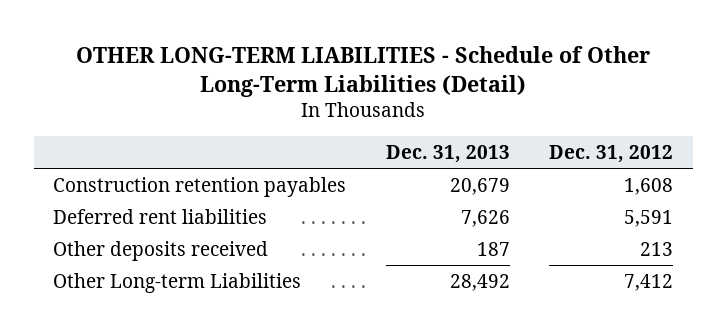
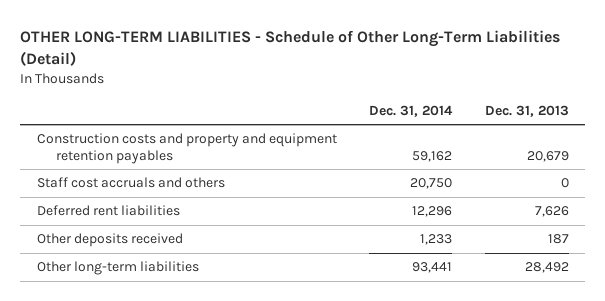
[549,145,674,164] Dec. 31, 2012 -> none
none -> [369,104,454,117] Dec. 31, 2014
[53,176,347,197] Construction retention payables -> [36,133,337,164] Construction costs and property and equipment retention payables
none -> [36,177,225,189] Staff cost accruals and others
[53,272,302,293] Other Long-term Liabilities -> [36,261,199,276] Other long-term liabilities

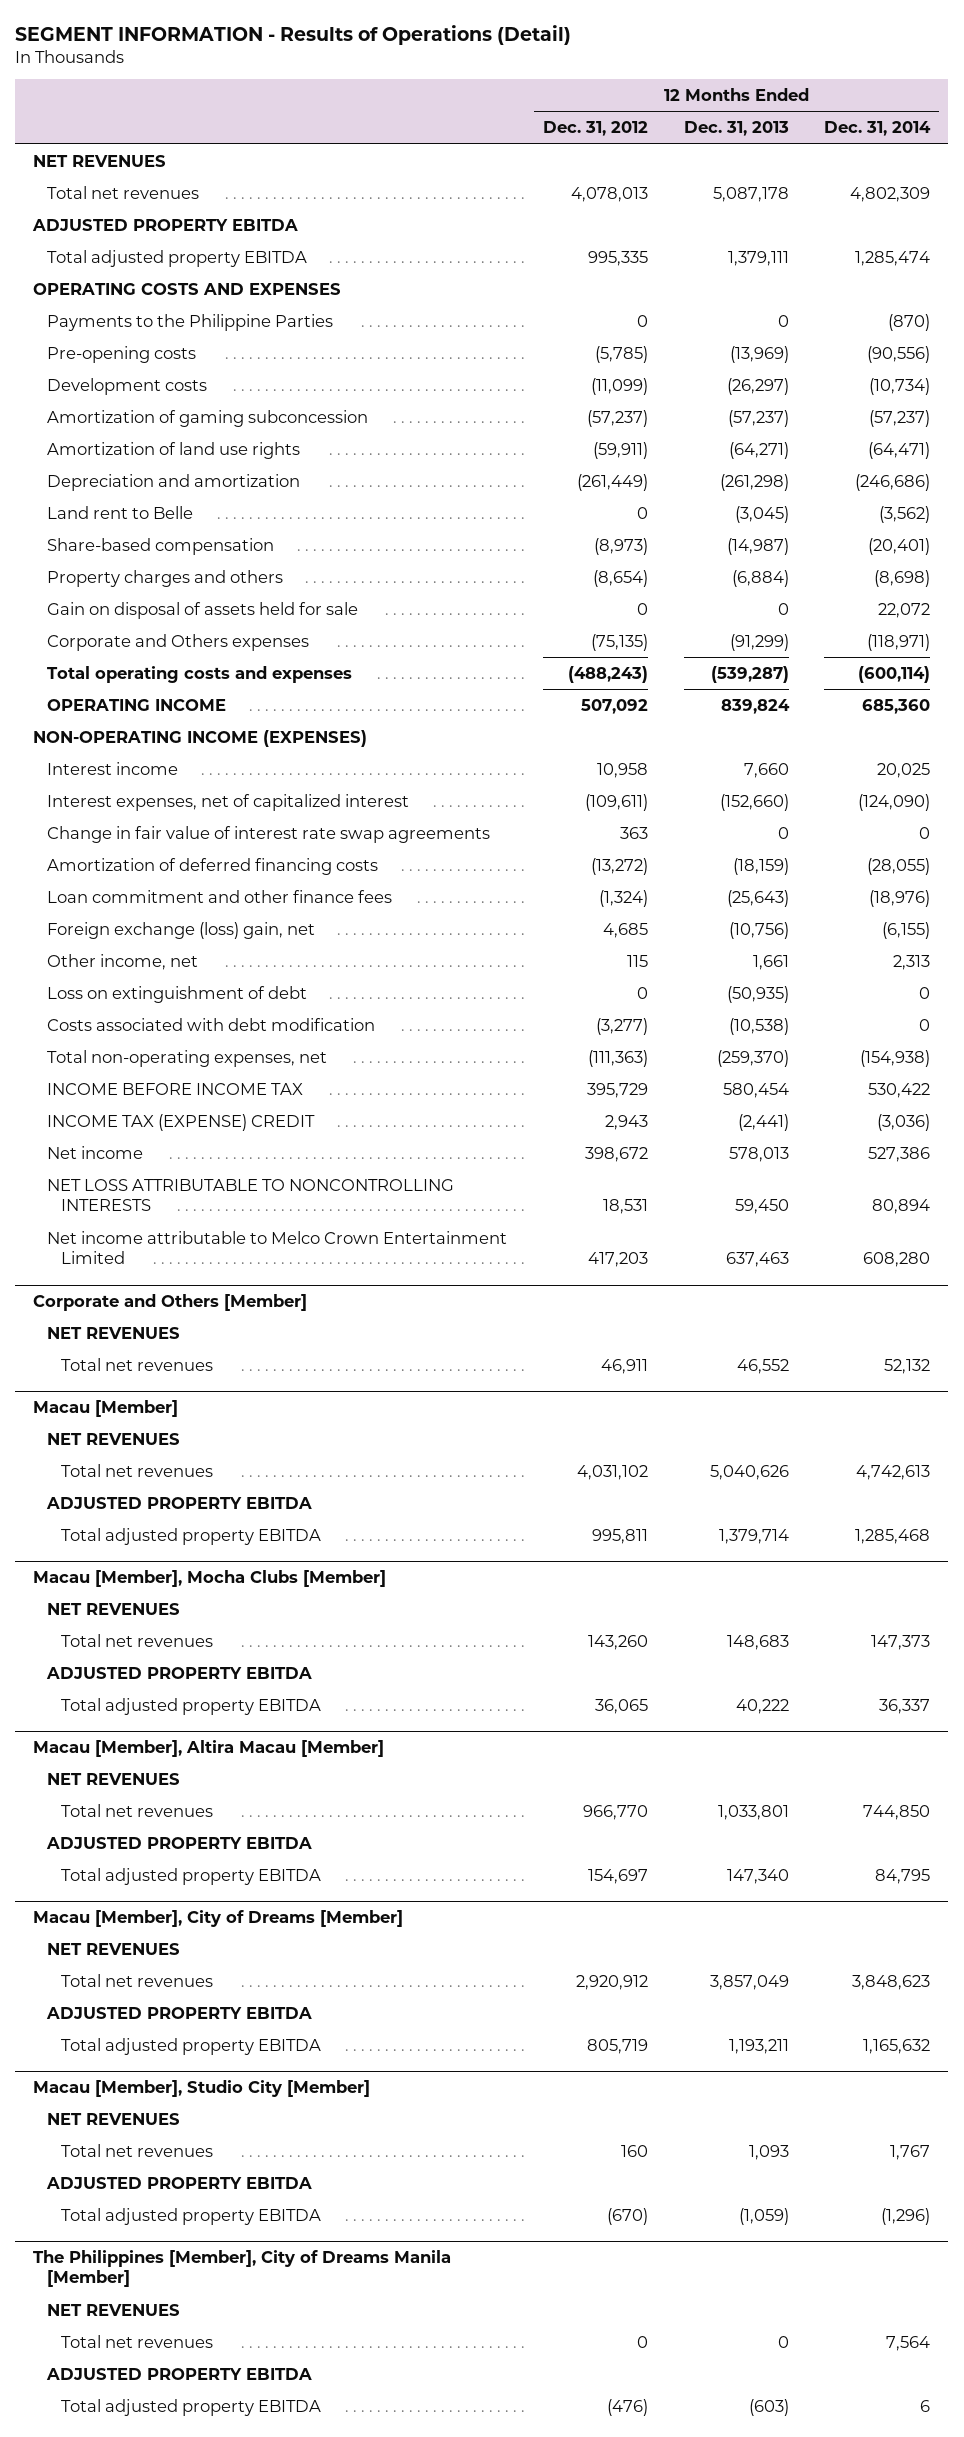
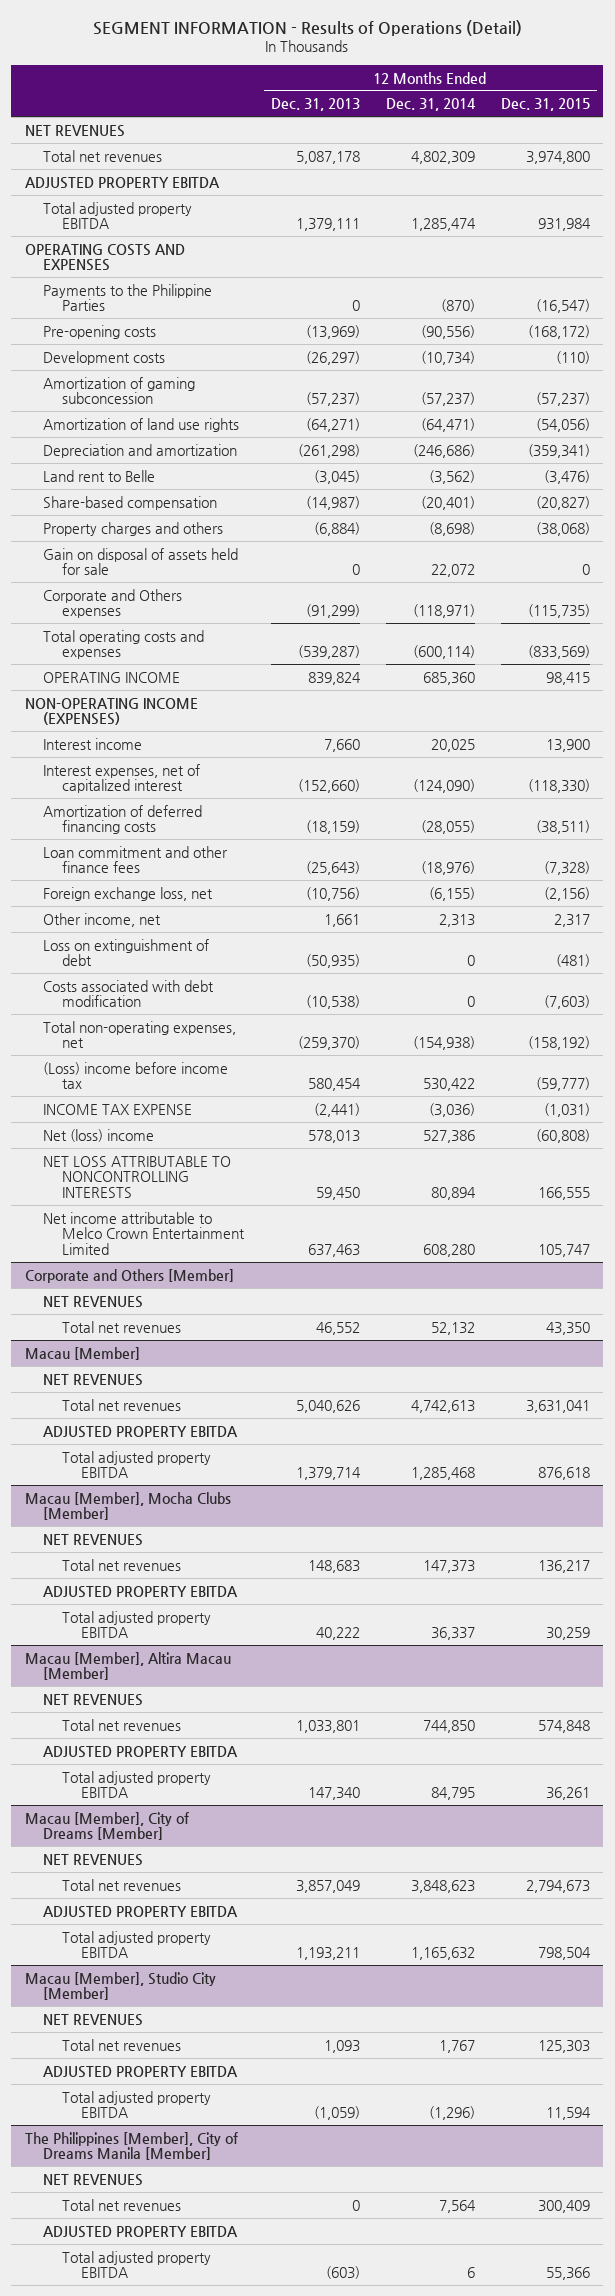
[542,121,648,137] Dec. 31, 2012 -> none
none -> [501,98,591,112] Dec. 31, 2015
[46,825,490,843] Change in fair value of interest rate swap agreements -> none
[46,921,315,939] Foreign exchange (loss) gain, net -> [43,886,214,901] Foreign exchange loss, net
[46,1082,303,1095] INCOME BEFORE INCOME TAX -> [43,1061,229,1090] (Loss) income before income tax
[46,1113,315,1131] INCOME TAX (EXPENSE) CREDIT -> [43,1103,193,1115] INCOME TAX EXPENSE
[46,1145,143,1159] Net income -> [43,1128,155,1142] Net (loss) income

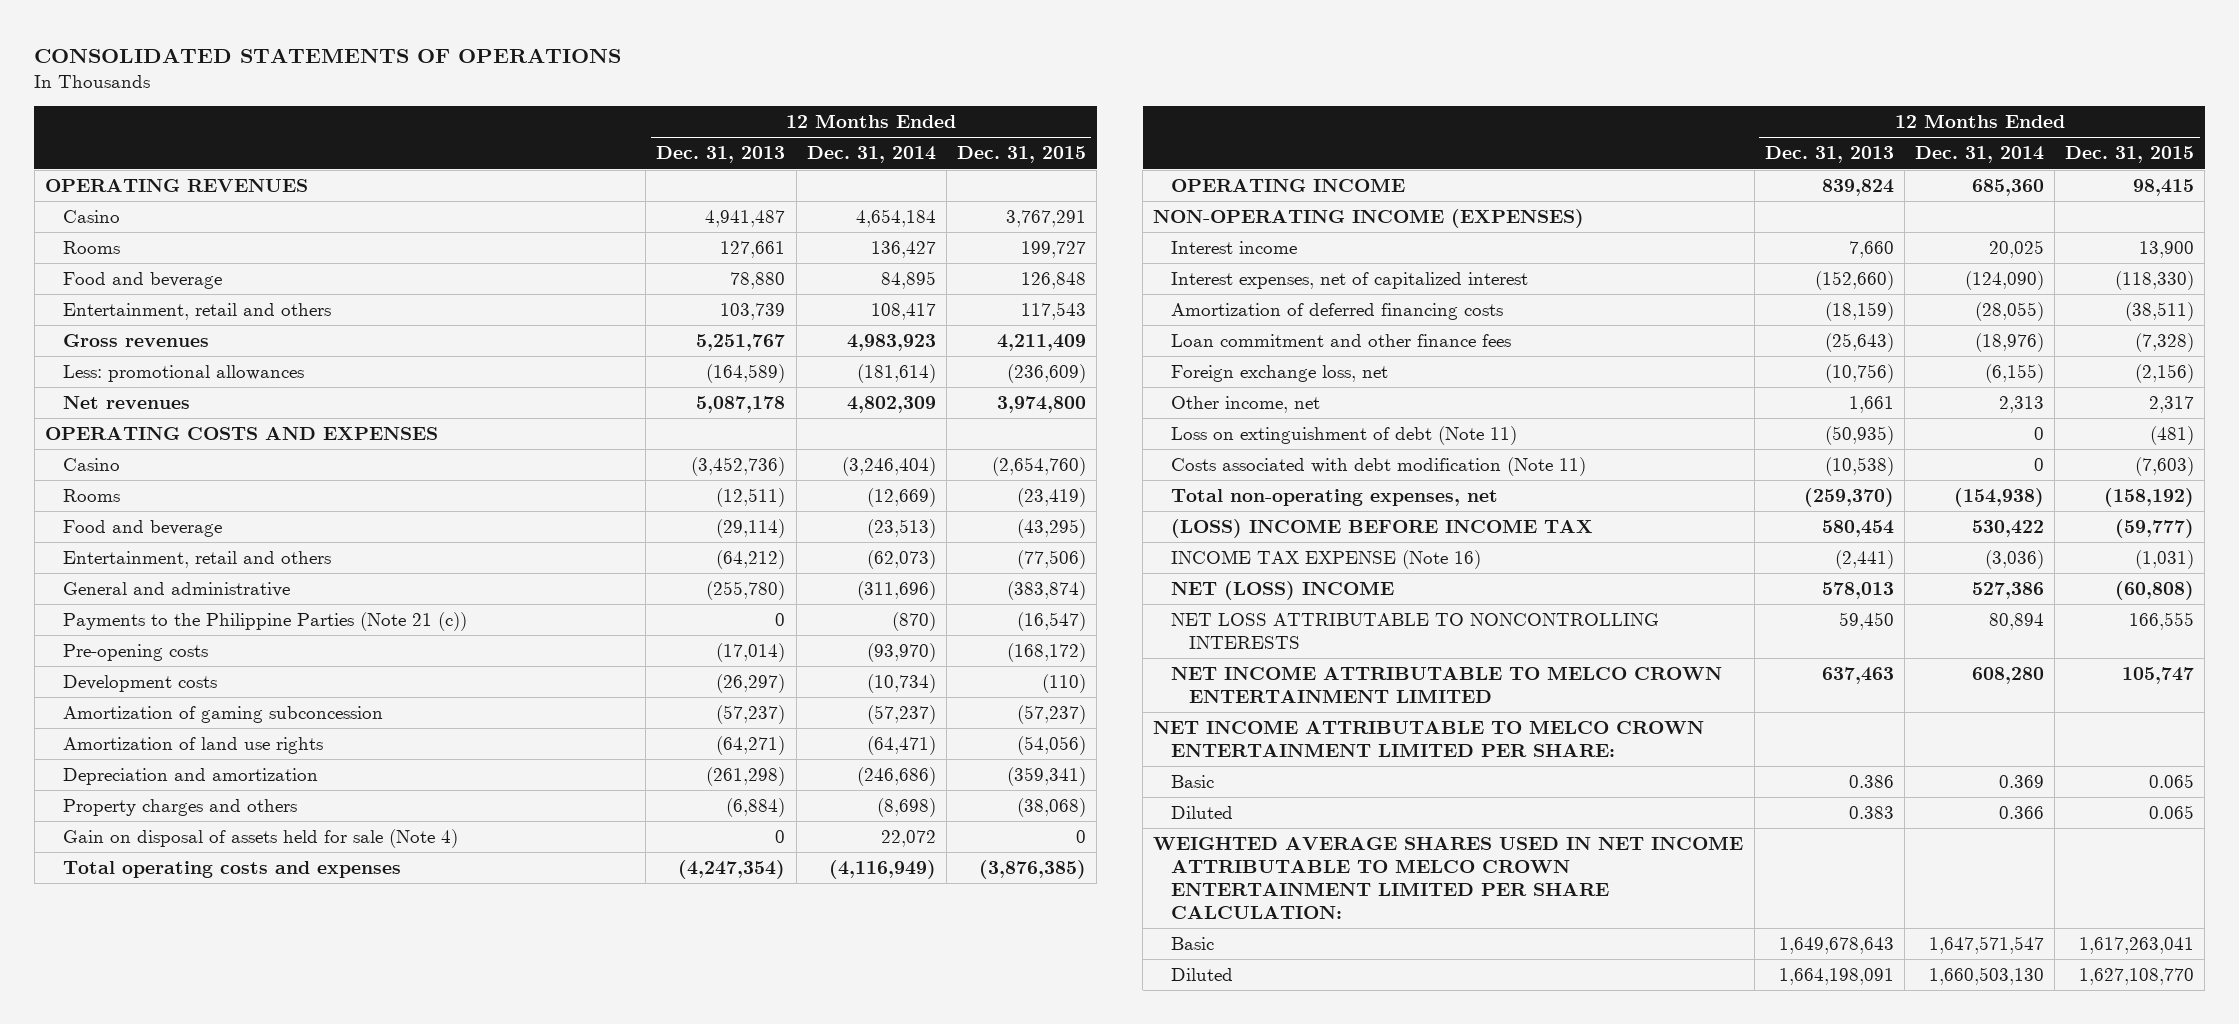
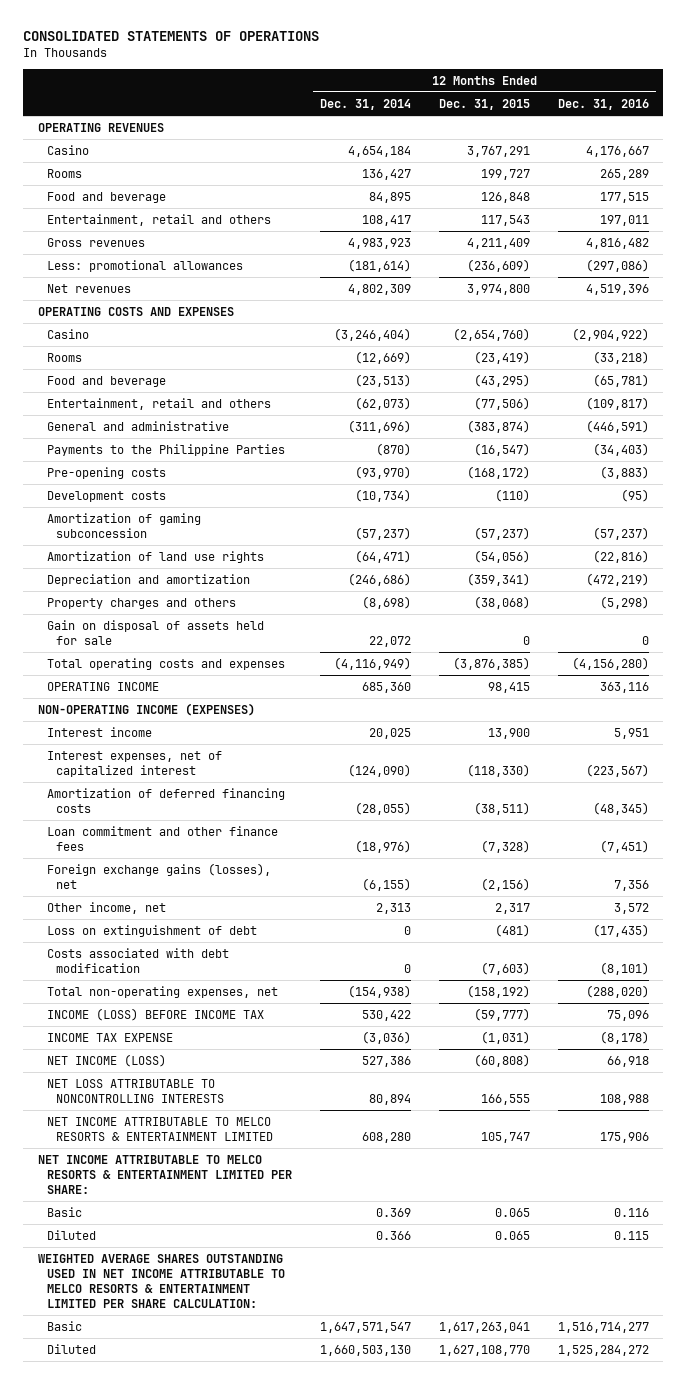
[656,146,786,164] Dec. 31, 2013 -> none
none -> [558,98,650,110] Dec. 31, 2016
[63,611,468,631] Payments to the Philippine Parties (Note 21 (c)) -> [46,443,285,456] Payments to the Philippine Parties
[63,828,459,848] Gain on disposal of assets held for sale (Note 4) -> [46,619,264,645] Gain on disposal of assets held for sale
[1171,364,1389,382] Foreign exchange loss, net -> [46,862,271,889] Foreign exchange gains (losses), net
[1171,425,1518,445] Loss on extinguishment of debt (Note 11) -> [46,924,257,937] Loss on extinguishment of debt
[1171,456,1587,476] Costs associated with debt modification (Note 11) -> [46,947,229,973] Costs associated with debt modification
[1171,518,1594,538] (LOSS) INCOME BEFORE INCOME TAX -> [46,1007,264,1021] INCOME (LOSS) BEFORE INCOME TAX
[1171,549,1482,569] INCOME TAX EXPENSE (Note 16) -> [46,1032,173,1042] INCOME TAX EXPENSE
[1171,580,1395,600] NET (LOSS) INCOME -> [46,1053,166,1067] NET INCOME (LOSS)
[1171,665,1723,703] NET INCOME ATTRIBUTABLE TO MELCO CROWN ENTERTAINMENT LIMITED -> [46,1116,273,1141] NET INCOME ATTRIBUTABLE TO MELCO RESORTS & ENTERTAINMENT LIMITED
[1153,719,1705,757] NET INCOME ATTRIBUTABLE TO MELCO CROWN ENTERTAINMENT LIMITED PER SHARE: -> [37,1154,292,1194] NET INCOME ATTRIBUTABLE TO MELCO RESORTS & ENTERTAINMENT LIMITED PER SHARE:
[1153,835,1744,920] WEIGHTED AVERAGE SHARES USED IN NET INCOME ATTRIBUTABLE TO MELCO CROWN ENTERTAINMENT LIMITED PER SHARE CALCULATION: -> [37,1253,285,1308] WEIGHTED AVERAGE SHARES OUTSTANDING USED IN NET INCOME ATTRIBUTABLE TO MELCO RESORTS & ENTERTAINMENT LIMITED PER SHARE CALCULATION:

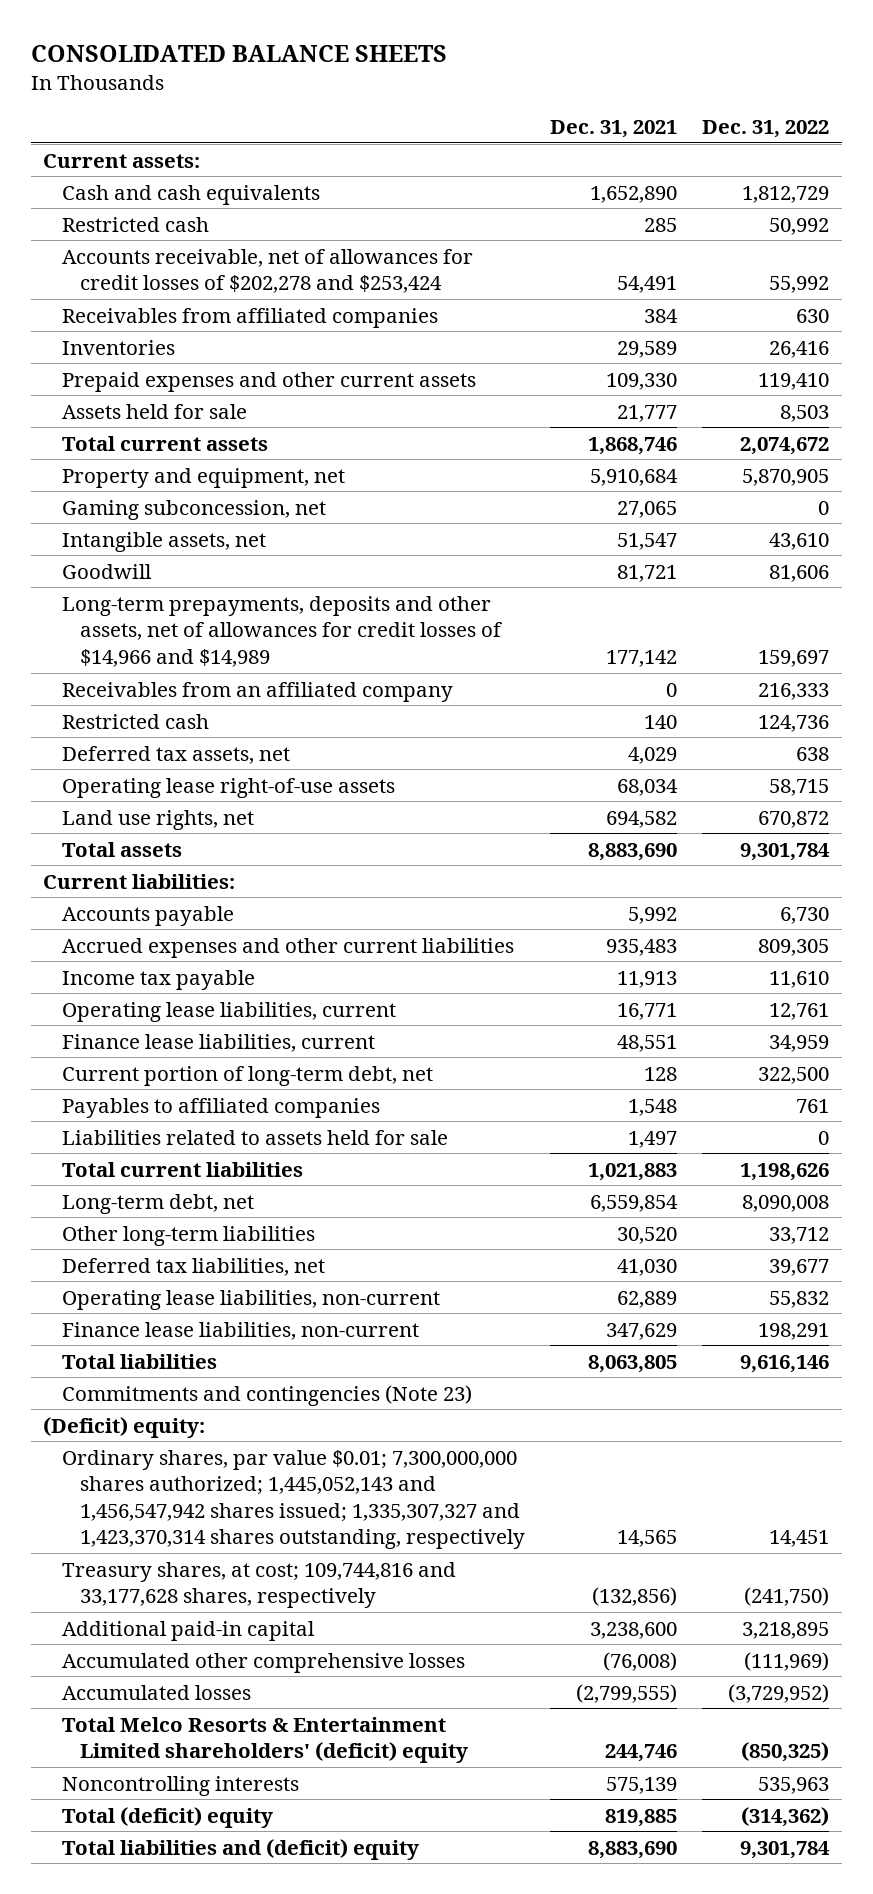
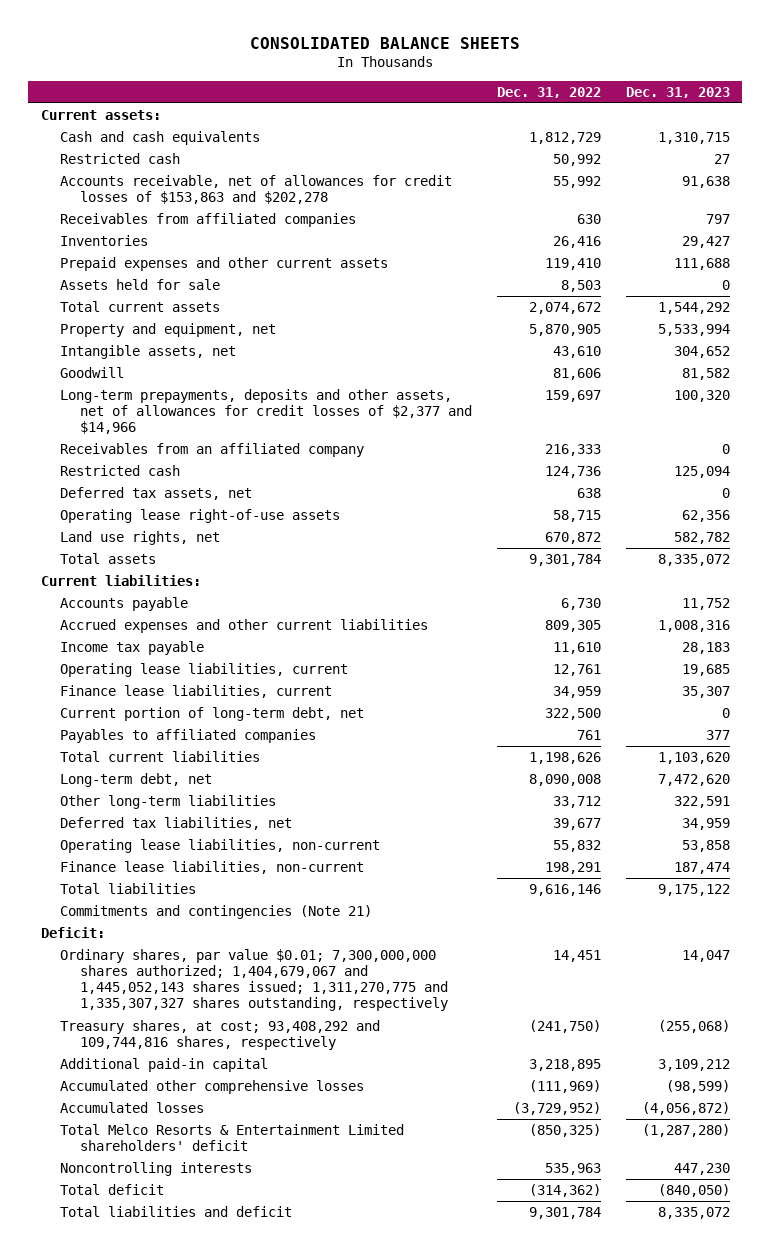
[550,120,678,139] Dec. 31, 2021 -> none
none -> [625,86,730,98] Dec. 31, 2023
[61,248,473,294] Accounts receivable, net of allowances for credit losses of $202,278 and $253,424 -> [60,174,453,205] Accounts receivable, net of allowances for credit losses of $153,863 and $202,278
[61,499,326,520] Gaming subconcession, net -> none
[61,595,502,667] Long-term prepayments, deposits and other assets, net of allowances for credit losses of $14,966 and $14,989 -> [60,388,472,435] Long-term prepayments, deposits and other assets, net of allowances for credit losses of $2,377 and $14,966
[61,1129,448,1145] Liabilities related to assets held for sale -> none
[61,1384,472,1406] Commitments and contingencies (Note 23) -> [60,904,373,919] Commitments and contingencies (Note 21)
[43,1416,206,1438] (Deficit) equity: -> [40,926,105,938] Deficit:
[61,1449,525,1550] Ordinary shares, par value $0.01; 7,300,000,000 shares authorized; 1,445,052,143 and 1,456,547,942 shares issued; 1,335,307,327 and 1,423,370,314 shares outstanding, respectively -> [60,948,448,1012] Ordinary shares, par value $0.01; 7,300,000,000 shares authorized; 1,404,679,067 and 1,445,052,143 shares issued; 1,311,270,775 and 1,335,307,327 shares outstanding, respectively
[61,1561,456,1609] Treasury shares, at cost; 109,744,816 and 33,177,628 shares, respectively -> [60,1019,381,1051] Treasury shares, at cost; 93,408,292 and 109,744,816 shares, respectively
[61,1716,468,1764] Total Melco Resorts & Entertainment Limited shareholders' (deficit) equity -> [60,1123,405,1152] Total Melco Resorts & Entertainment Limited shareholders' deficit
[61,1806,273,1828] Total (deficit) equity -> [60,1183,165,1195] Total deficit
[61,1838,419,1860] Total liabilities and (deficit) equity -> [60,1205,293,1217] Total liabilities and deficit

